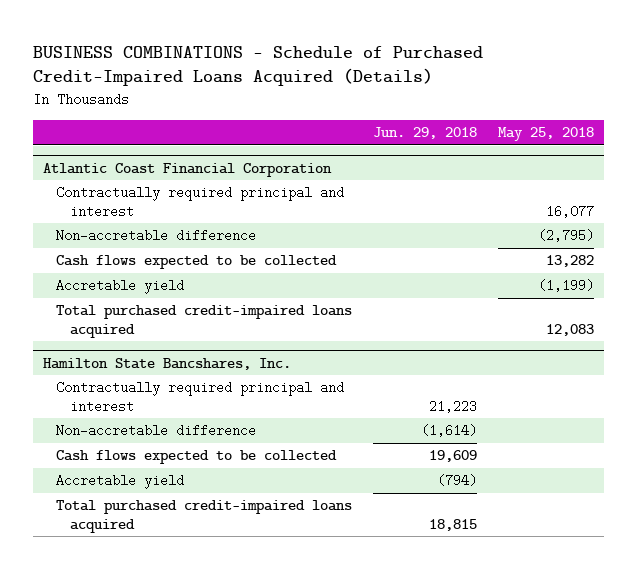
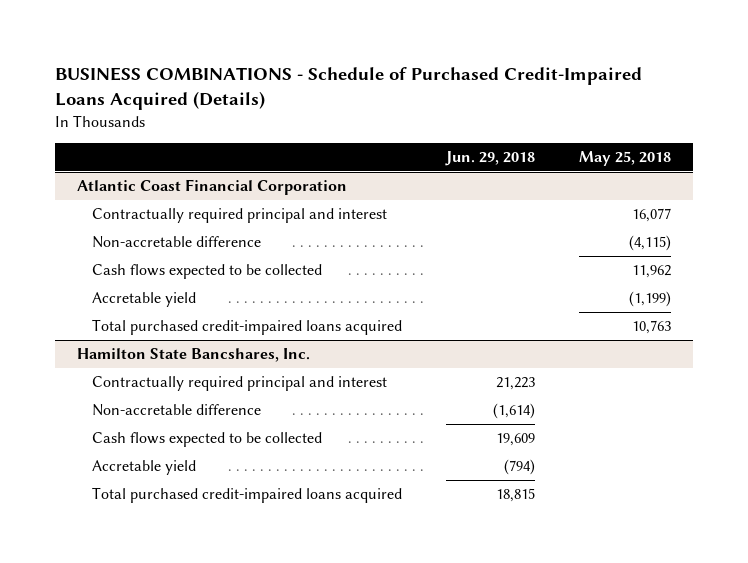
[537,229,594,243] (2,795) -> [628,235,671,252] (4,115)
[545,255,594,268] 13,282 -> [631,265,671,279] 11,962
[545,323,594,336] 12,083 -> [631,320,671,335] 10,763

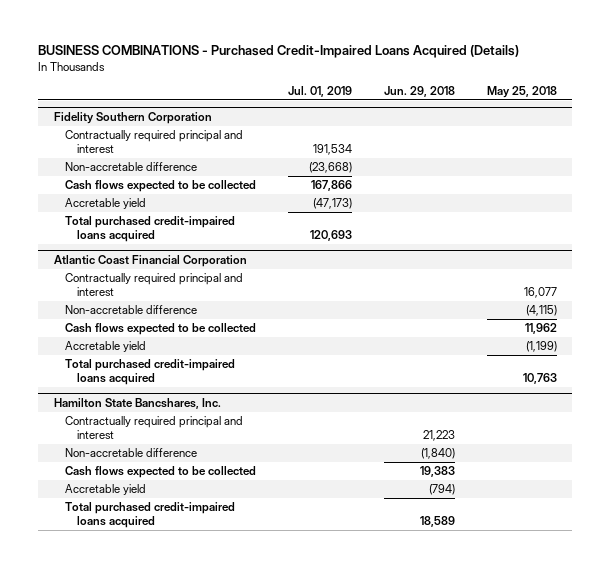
[54,66,642,110] BUSINESS COMBINATIONS - Schedule of Purchased Credit-Impaired Loans Acquired (Details) -> [37,45,519,59] BUSINESS COMBINATIONS - Purchased Credit-Impaired Loans Acquired (Details)
none -> [288,85,353,97] Jul. 01, 2019
none -> [53,112,212,125] Fidelity Southern Corporation
none -> [65,130,244,153] Contractually required principal and interest
none -> [65,162,198,172] Non-accretable difference
none -> [65,180,257,193] Cash flows expected to be collected
none -> [65,198,147,210] Accretable yield
none -> [65,216,236,242] Total purchased credit-impaired loans acquired
[492,403,535,420] (1,614) -> [420,448,455,460] (1,840)
[495,433,535,447] 19,609 -> [419,466,455,478] 19,383
[495,488,535,503] 18,815 -> [419,515,455,527] 18,589

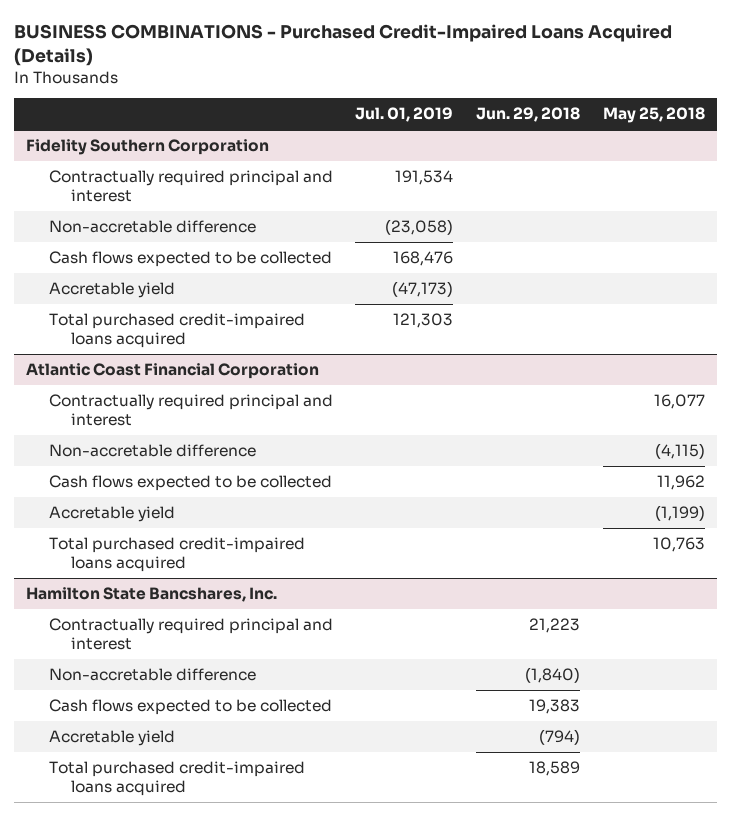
[309,162,353,174] (23,668) -> [385,219,454,236] (23,058)
[311,180,353,192] 167,866 -> [393,251,454,267] 168,476
[310,229,353,241] 120,693 -> [393,313,454,329] 121,303

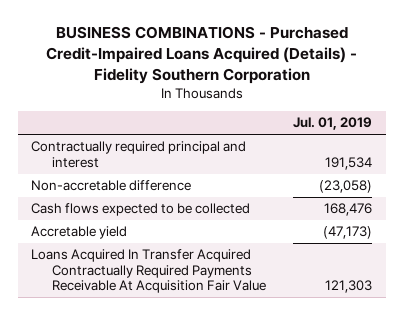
[14,24,673,66] BUSINESS COMBINATIONS - Purchased Credit-Impaired Loans Acquired (Details) -> [45,26,357,84] BUSINESS COMBINATIONS - Purchased Credit-Impaired Loans Acquired (Details) - Fidelity Southern Corporation
[476,107,581,123] Jun. 29, 2018 -> none
[603,107,706,124] May 25, 2018 -> none
[25,139,269,156] Fidelity Southern Corporation -> none
[25,363,319,380] Atlantic Coast Financial Corporation -> none
[48,394,333,427] Contractually required principal and interest -> none
[48,444,256,458] Non-accretable difference -> none
[48,475,332,492] Cash flows expected to be collected -> none
[48,506,175,523] Accretable yield -> none
[48,537,305,573] Total purchased credit-impaired loans acquired -> none
[25,587,277,603] Hamilton State Bancshares, Inc. -> none
[48,618,333,651] Contractually required principal and interest -> none
[48,668,256,682] Non-accretable difference -> none
[48,699,332,716] Cash flows expected to be collected -> none
[48,730,175,747] Accretable yield -> none
[48,761,305,797] Total purchased credit-impaired loans acquired -> none
[48,313,305,349] Total purchased credit-impaired loans acquired -> [31,249,266,294] Loans Acquired In Transfer Acquired Contractually Required Payments Receivable At Acquisition Fair Value

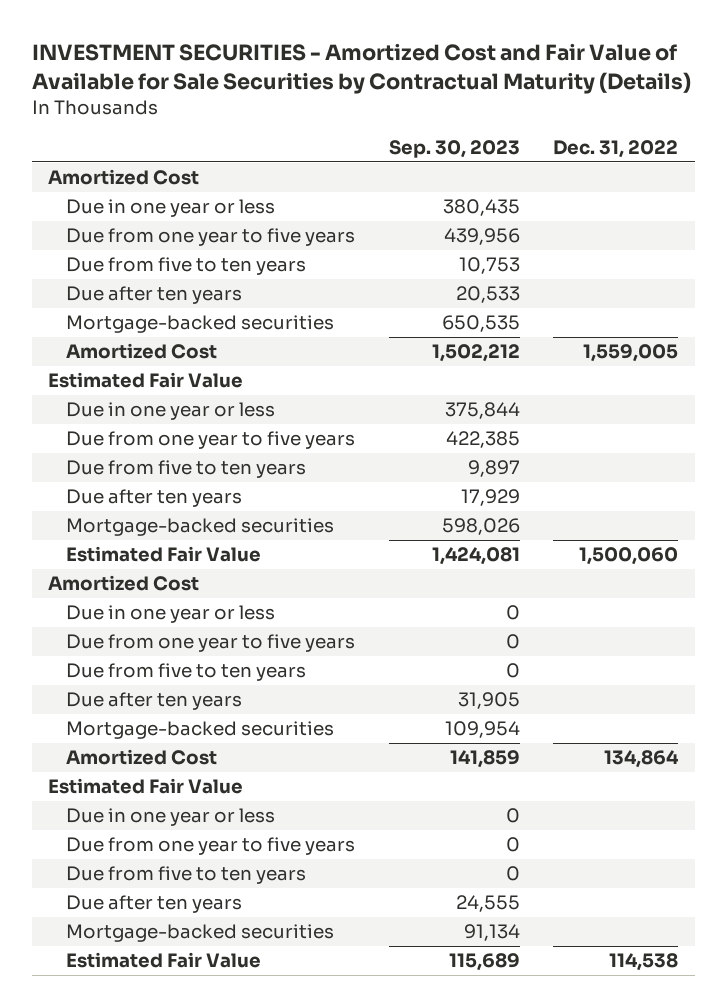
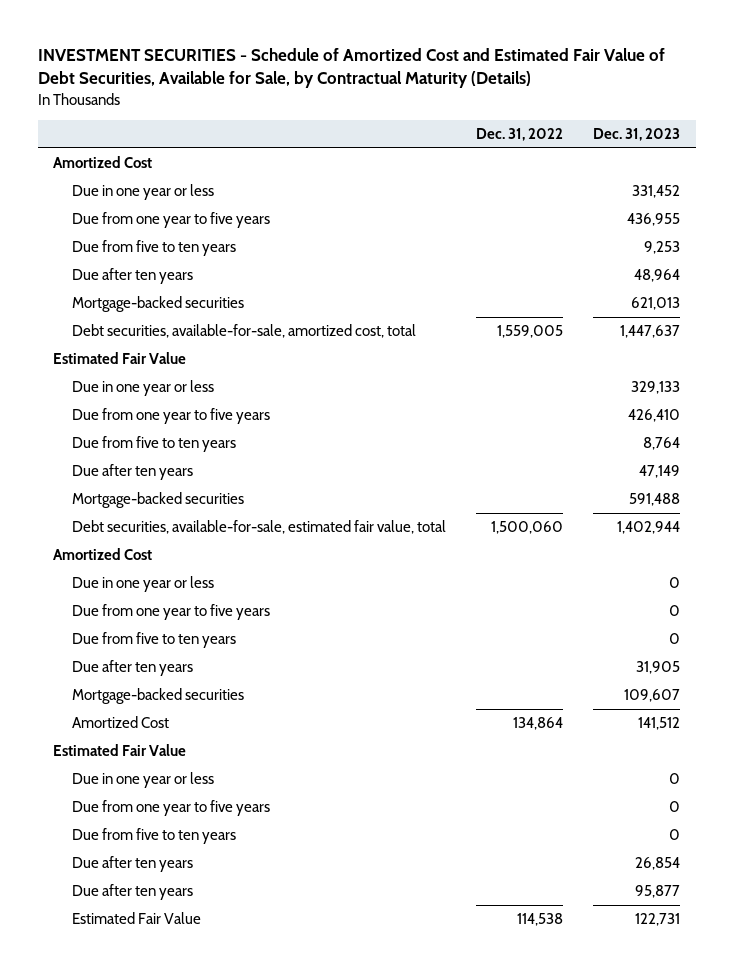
[31,43,691,95] INVESTMENT SECURITIES - Amortized Cost and Fair Value of Available for Sale Securities by Contractual Maturity (Details) -> [37,48,665,89] INVESTMENT SECURITIES - Schedule of Amortized Cost and Estimated Fair Value of Debt Securities, Available for Sale, by Contractual Maturity (Details)
[388,139,520,158] Sep. 30, 2023 -> none
none -> [593,127,681,141] Dec. 31, 2023
[66,343,218,360] Amortized Cost -> [71,324,416,339] Debt securities, available-for-sale, amortized cost, total
[66,546,262,563] Estimated Fair Value -> [71,520,446,535] Debt securities, available-for-sale, estimated fair value, total
[66,924,335,943] Mortgage-backed securities -> [71,884,193,901] Due after ten years

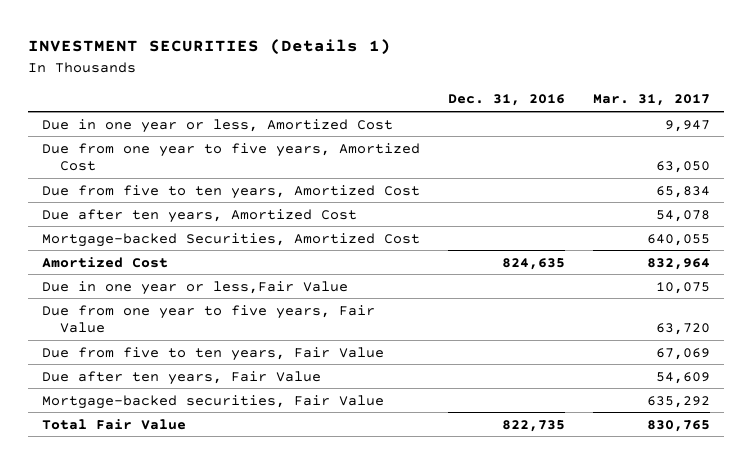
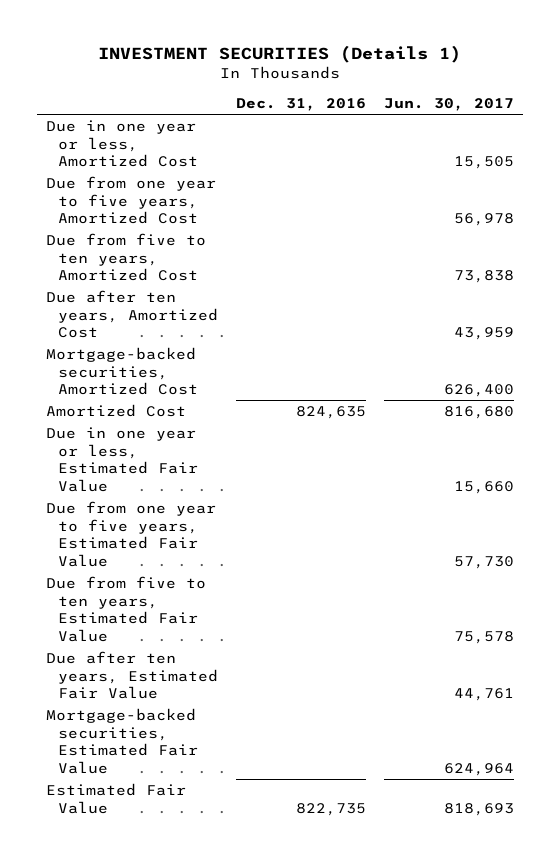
[592,94,710,107] Mar. 31, 2017 -> none
none -> [384,98,515,112] Jun. 30, 2017
[42,232,421,247] Mortgage-backed Securities, Amortized Cost -> [46,347,198,396] Mortgage-backed securities, Amortized Cost
[42,280,349,295] Due in one year or less,Fair Value -> [46,427,198,492] Due in one year or less, Estimated Fair Value
[42,304,376,334] Due from one year to five years, Fair Value -> [46,501,217,567] Due from one year to five years, Estimated Fair Value
[42,346,385,361] Due from five to ten years, Fair Value -> [46,576,207,642] Due from five to ten years, Estimated Fair Value
[42,370,322,385] Due after ten years, Fair Value -> [46,651,218,700] Due after ten years, Estimated Fair Value
[42,394,385,409] Mortgage-backed securities, Fair Value -> [46,708,198,774] Mortgage-backed securities, Estimated Fair Value
[42,418,187,430] Total Fair Value -> [46,783,187,814] Estimated Fair Value

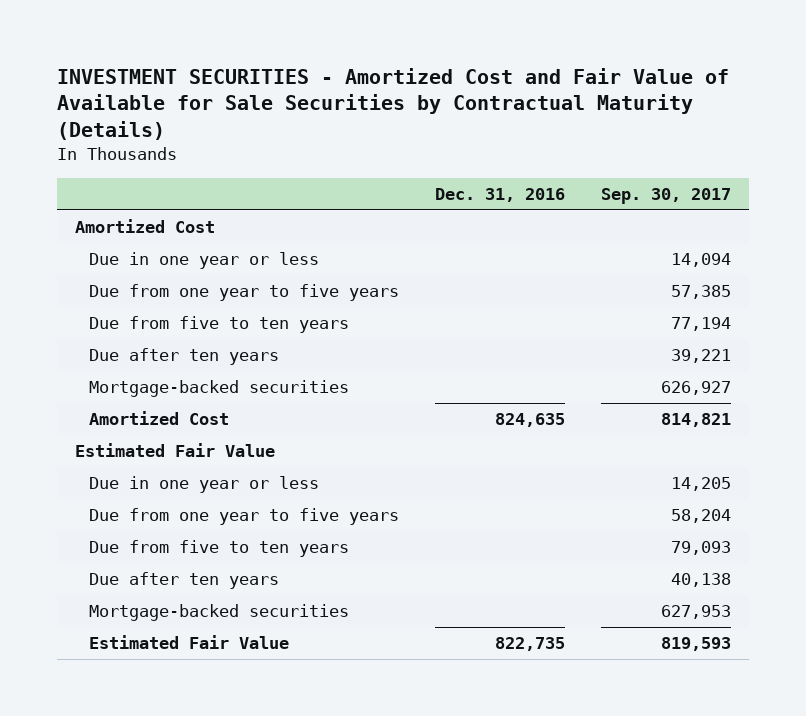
[98,44,462,63] INVESTMENT SECURITIES (Details 1) -> [56,67,729,141] INVESTMENT SECURITIES - Amortized Cost and Fair Value of Available for Sale Securities by Contractual Maturity (Details)
[384,98,515,112] Jun. 30, 2017 -> none
none -> [600,187,731,204] Sep. 30, 2017
none -> [74,219,215,234] Amortized Cost
[46,120,198,168] Due in one year or less, Amortized Cost -> [89,252,320,270] Due in one year or less
[46,176,217,225] Due from one year to five years, Amortized Cost -> [89,284,400,302] Due from one year to five years
[46,233,207,282] Due from five to ten years, Amortized Cost -> [89,316,350,334] Due from five to ten years
[46,290,218,339] Due after ten years, Amortized Cost -> [89,348,280,366] Due after ten years
[46,347,198,396] Mortgage-backed securities, Amortized Cost -> [89,380,350,398] Mortgage-backed securities
none -> [74,443,275,458] Estimated Fair Value
[46,427,198,492] Due in one year or less, Estimated Fair Value -> [89,476,320,494] Due in one year or less
[46,501,217,567] Due from one year to five years, Estimated Fair Value -> [89,508,400,526] Due from one year to five years
[46,576,207,642] Due from five to ten years, Estimated Fair Value -> [89,540,350,558] Due from five to ten years
[46,651,218,700] Due after ten years, Estimated Fair Value -> [89,572,280,590] Due after ten years
[46,708,198,774] Mortgage-backed securities, Estimated Fair Value -> [89,604,350,622] Mortgage-backed securities

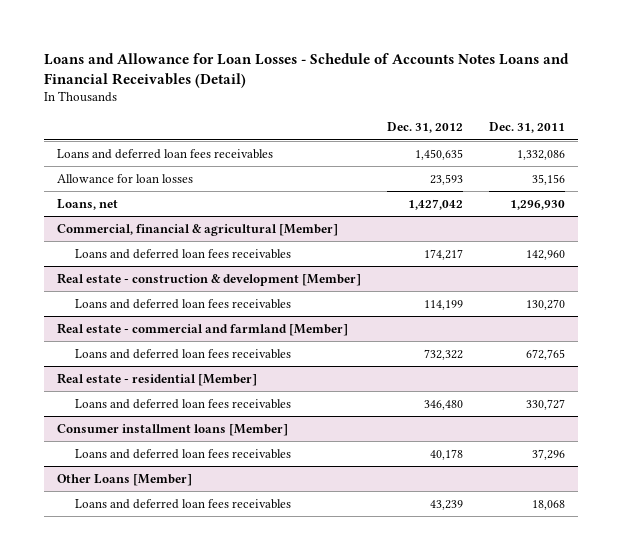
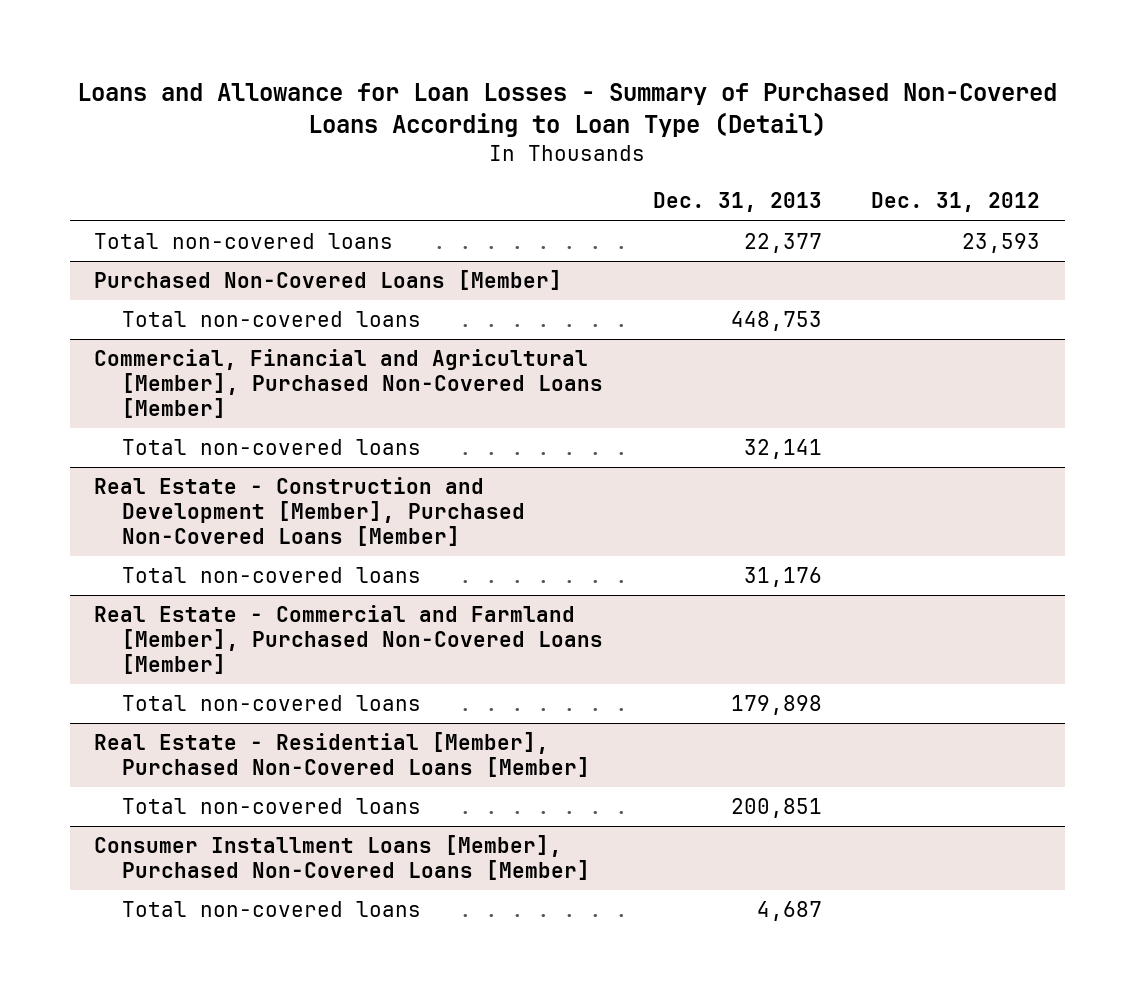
[44,53,570,89] Loans and Allowance for Loan Losses - Schedule of Accounts Notes Loans and Financial Receivables (Detail) -> [77,83,1058,138] Loans and Allowance for Loan Losses - Summary of Purchased Non-Covered Loans According to Loan Type (Detail)
[489,122,566,134] Dec. 31, 2011 -> none
none -> [652,192,822,213] Dec. 31, 2013
[57,148,274,159] Loans and deferred loan fees receivables -> none
[57,198,119,210] Loans, net -> none
[75,248,292,259] Loans and deferred loan fees receivables -> none
[75,298,292,309] Loans and deferred loan fees receivables -> none
[75,348,292,359] Loans and deferred loan fees receivables -> none
[75,398,292,409] Loans and deferred loan fees receivables -> none
[75,448,292,459] Loans and deferred loan fees receivables -> none
[57,473,193,486] Other Loans [Member] -> none
[75,498,292,509] Loans and deferred loan fees receivables -> none
[57,173,194,183] Allowance for loan losses -> [94,233,394,250] Total non-covered loans
none -> [94,270,563,291] Purchased Non-Covered Loans [Member]
none -> [122,311,422,328] Total non-covered loans
[57,223,339,236] Commercial, financial & agricultural [Member] -> [94,349,604,418] Commercial, Financial and Agricultural [Member], Purchased Non-Covered Loans [Member]
none -> [122,439,422,456] Total non-covered loans
[57,272,362,286] Real estate - construction & development [Member] -> [94,477,526,546] Real Estate - Construction and Development [Member], Purchased Non-Covered Loans [Member]
none -> [122,567,422,584] Total non-covered loans
[57,322,349,336] Real estate - commercial and farmland [Member] -> [94,605,604,674] Real Estate - Commercial and Farmland [Member], Purchased Non-Covered Loans [Member]
none -> [122,695,422,712] Total non-covered loans
[57,372,258,386] Real estate - residential [Member] -> [94,732,591,777] Real Estate - Residential [Member], Purchased Non-Covered Loans [Member]
none -> [122,798,422,815] Total non-covered loans
[57,423,289,436] Consumer installment loans [Member] -> [94,835,591,880] Consumer Installment Loans [Member], Purchased Non-Covered Loans [Member]
none -> [122,901,422,918] Total non-covered loans

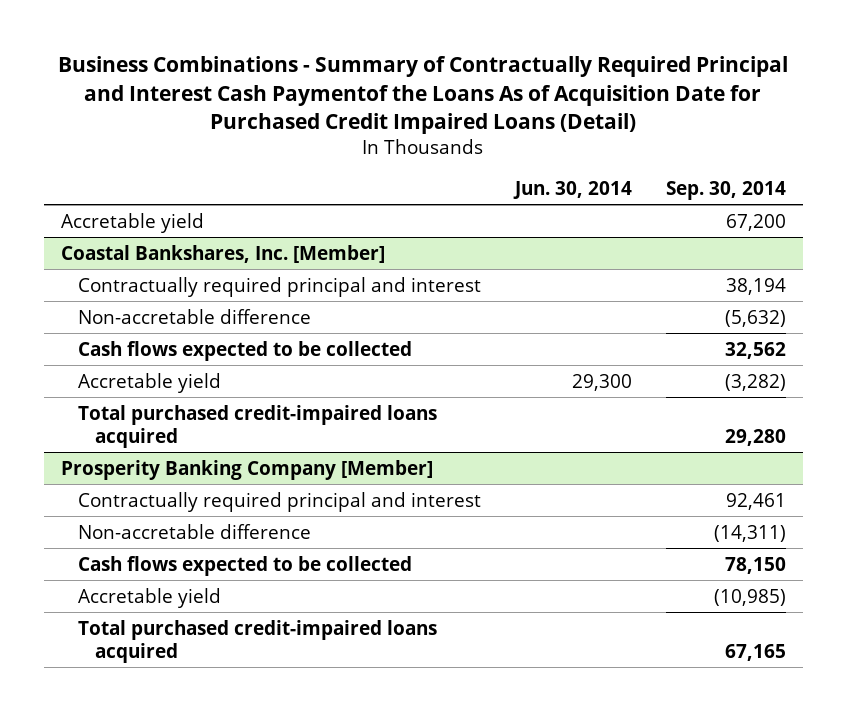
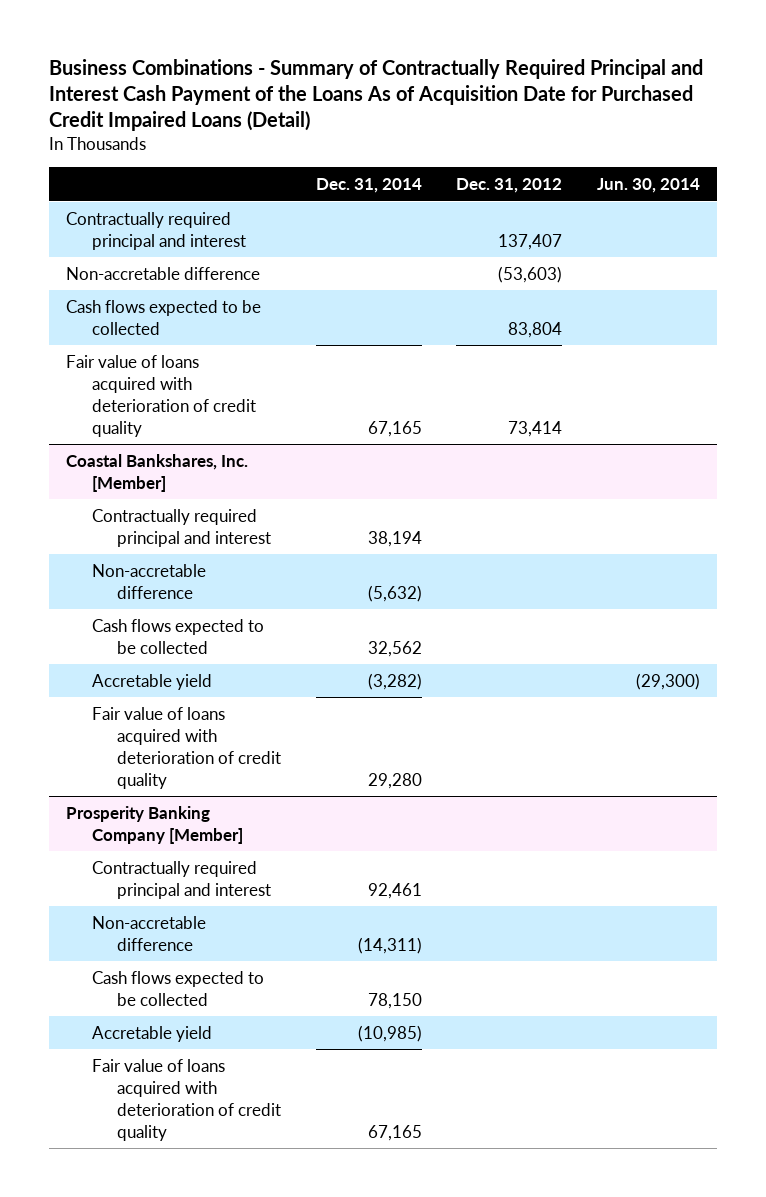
[58,56,789,135] Business Combinations - Summary of Contractually Required Principal and Interest Cash Paymentof the Loans As of Acquisition Date for Purchased Credit Impaired Loans (Detail) -> [48,59,703,132] Business Combinations - Summary of Contractually Required Principal and Interest Cash Payment of the Loans As of Acquisition Date for Purchased Credit Impaired Loans (Detail)
[666,180,787,200] Sep. 30, 2014 -> none
none -> [315,177,422,193] Dec. 31, 2014
none -> [456,177,563,193] Dec. 31, 2012
[60,212,204,233] Accretable yield -> none
none -> [66,211,246,250] Contractually required principal and interest
none -> [66,266,261,280] Non-accretable difference
none -> [66,299,262,335] Cash flows expected to be collected
none -> [66,354,256,437] Fair value of loans acquired with deterioration of credit quality
[571,373,632,391] 29,300 -> [636,672,701,690] (29,300)
[77,404,437,448] Total purchased credit-impaired loans acquired -> [91,706,281,789] Fair value of loans acquired with deterioration of credit quality
[77,619,437,663] Total purchased credit-impaired loans acquired -> [91,1058,281,1141] Fair value of loans acquired with deterioration of credit quality

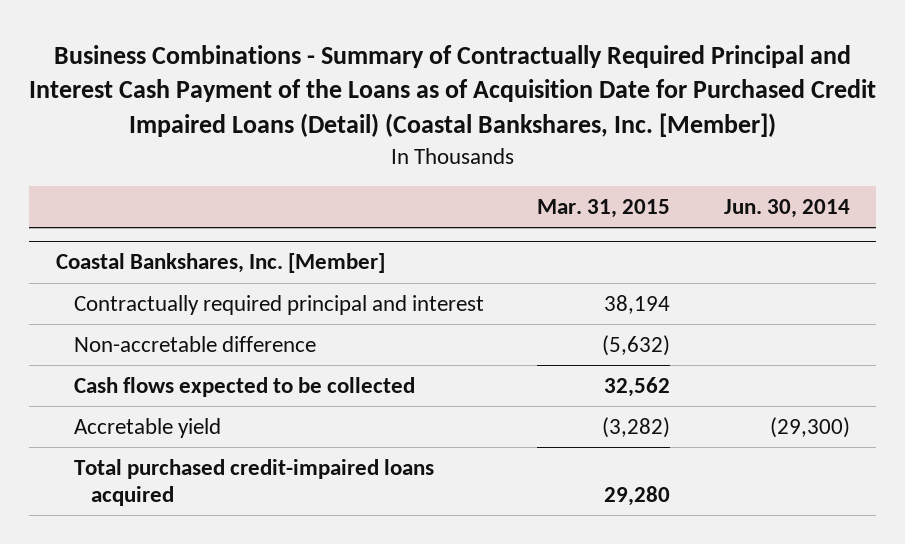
[48,59,703,132] Business Combinations - Summary of Contractually Required Principal and Interest Cash Payment of the Loans As of Acquisition Date for Purchased Credit Impaired Loans (Detail) -> [28,44,876,138] Business Combinations - Summary of Contractually Required Principal and Interest Cash Payment of the Loans as of Acquisition Date for Purchased Credit Impaired Loans (Detail) (Coastal Bankshares, Inc. [Member])
[315,177,422,193] Dec. 31, 2014 -> none
[456,177,563,193] Dec. 31, 2012 -> none
none -> [537,198,671,218] Mar. 31, 2015
[66,211,246,250] Contractually required principal and interest -> none
[66,266,261,280] Non-accretable difference -> none
[66,299,262,335] Cash flows expected to be collected -> none
[66,354,256,437] Fair value of loans acquired with deterioration of credit quality -> none
[66,805,243,844] Prosperity Banking Company [Member] -> none
[91,860,271,899] Contractually required principal and interest -> none
[91,915,206,951] Non-accretable difference -> none
[91,970,264,1006] Cash flows expected to be collected -> none
[91,1025,212,1042] Accretable yield -> none
[91,1058,281,1141] Fair value of loans acquired with deterioration of credit quality -> none
[91,706,281,789] Fair value of loans acquired with deterioration of credit quality -> [73,458,434,507] Total purchased credit-impaired loans acquired

